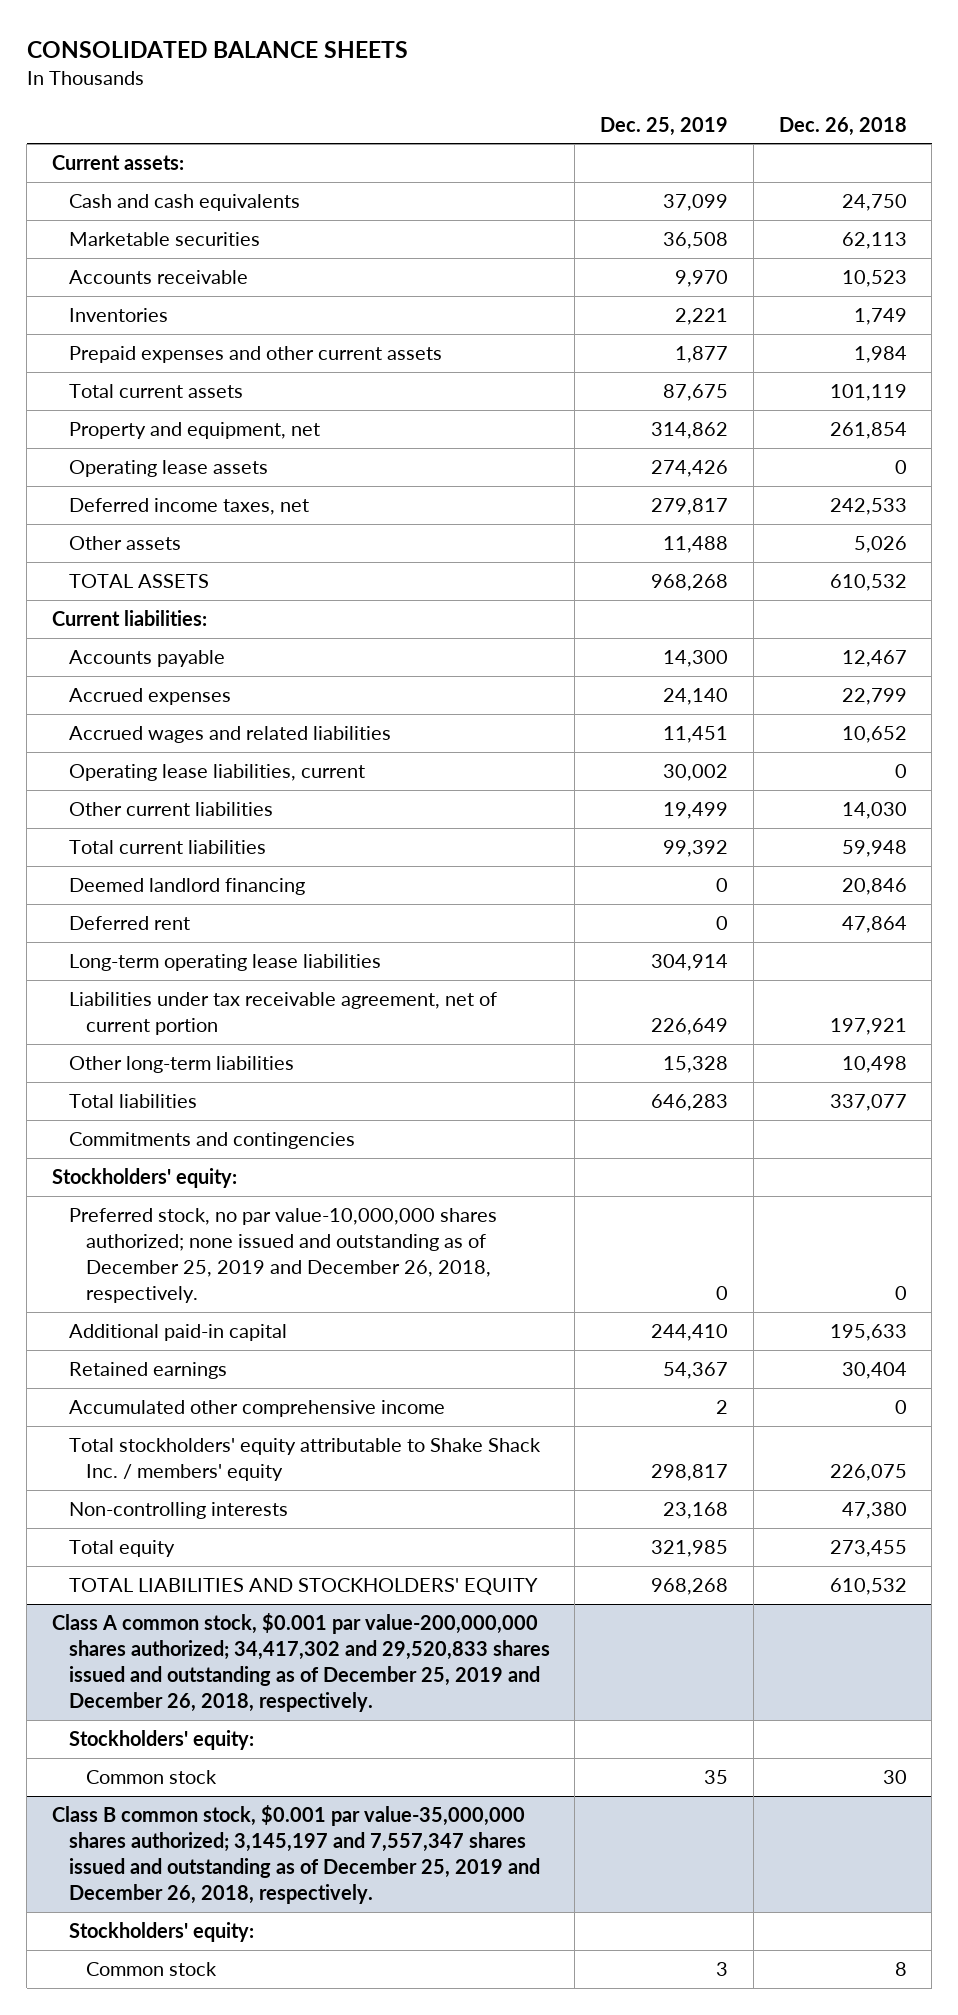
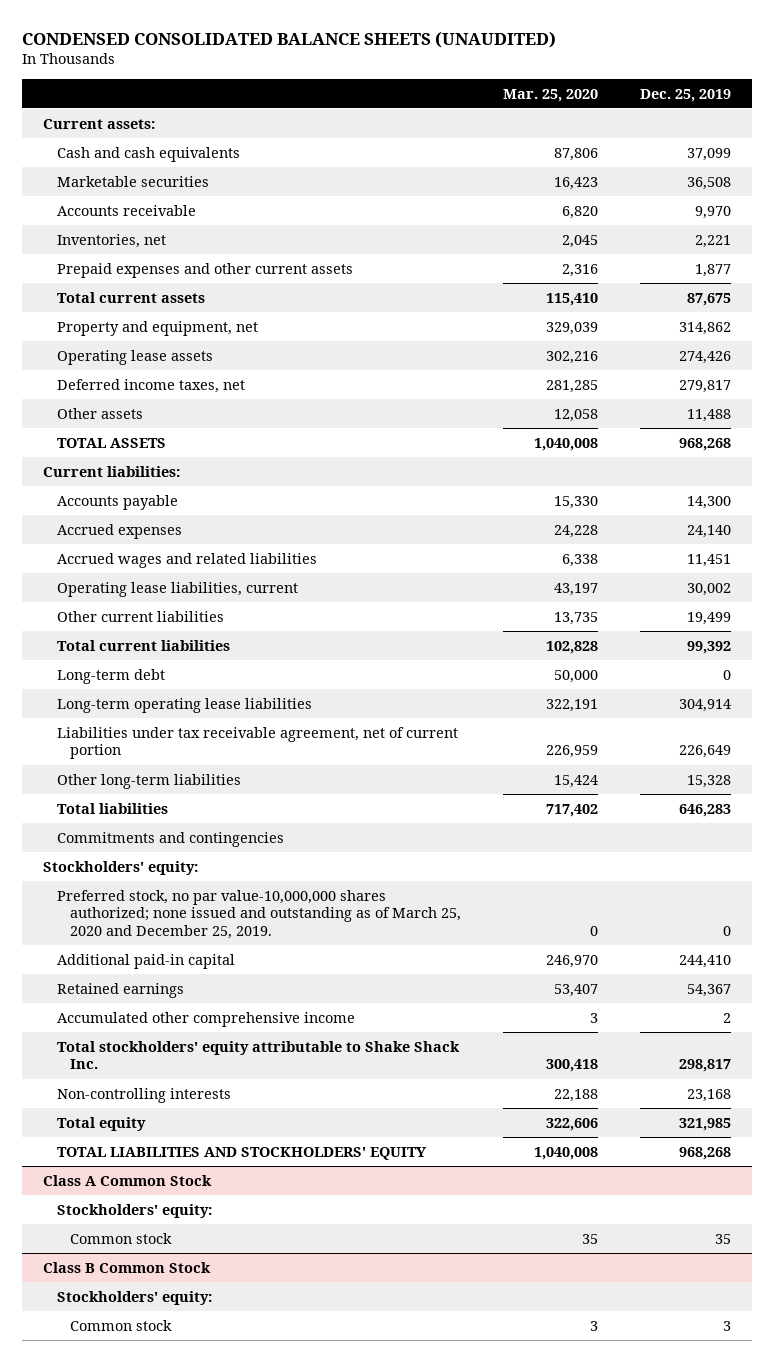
[26,40,408,58] CONSOLIDATED BALANCE SHEETS -> [22,30,557,48] CONDENSED CONSOLIDATED BALANCE SHEETS (UNAUDITED)
[778,116,907,136] Dec. 26, 2018 -> none
none -> [503,88,599,102] Mar. 25, 2020
[68,308,168,323] Inventories -> [56,233,166,248] Inventories, net
[68,878,305,896] Deemed landlord financing -> none
[68,916,190,931] Deferred rent -> none
none -> [56,668,165,684] Long-term debt
[68,1208,497,1303] Preferred stock, no par value-10,000,000 shares authorized; none issued and outstanding as of December 25, 2019 and December 26, 2018, respectively. -> [56,889,462,940] Preferred stock, no par value-10,000,000 shares authorized; none issued and outstanding as of March 25, 2020 and December 25, 2019.
[68,1438,541,1482] Total stockholders' equity attributable to Shake Shack Inc. / members' equity -> [56,1040,460,1070] Total stockholders' equity attributable to Shake Shack Inc.
[51,1613,550,1712] Class A common stock, $0.001 par value-200,000,000 shares authorized; 34,417,302 and 29,520,833 shares issued and outstanding as of December 25, 2019 and December 26, 2018, respectively. -> [43,1174,213,1186] Class A Common Stock
[51,1805,540,1904] Class B common stock, $0.001 par value-35,000,000 shares authorized; 3,145,197 and 7,557,347 shares issued and outstanding as of December 25, 2019 and December 26, 2018, respectively. -> [43,1261,212,1273] Class B Common Stock

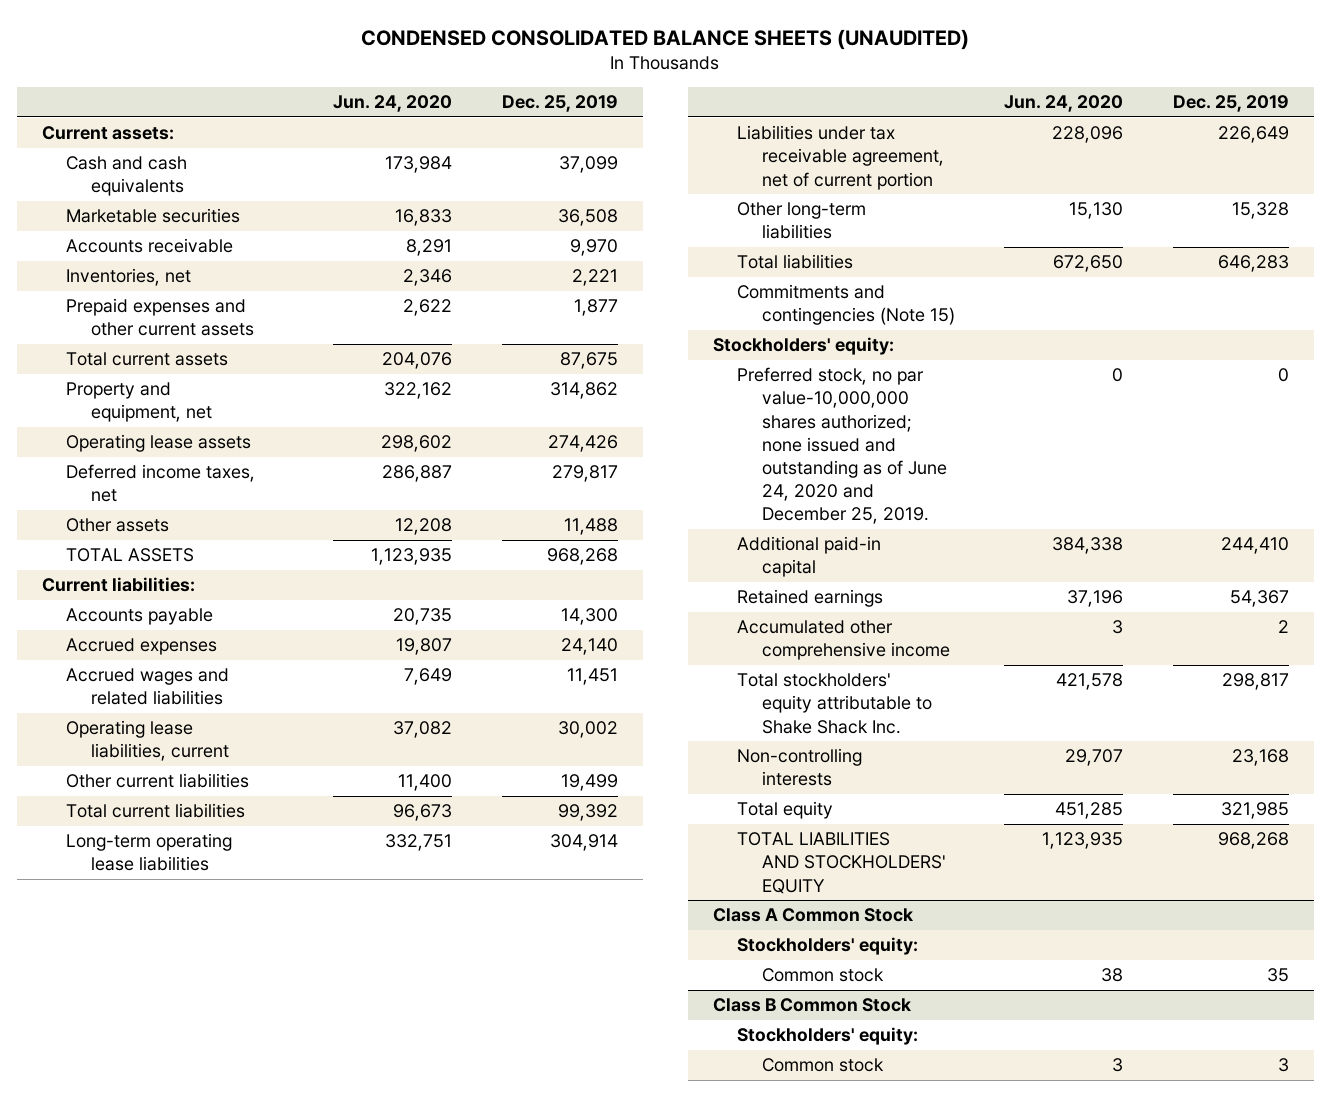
[503,88,599,102] Mar. 25, 2020 -> none
none -> [333,95,453,113] Jun. 24, 2020
[56,668,165,684] Long-term debt -> none
[56,831,284,847] Commitments and contingencies -> [737,284,955,326] Commitments and contingencies (Note 15)
[56,889,462,940] Preferred stock, no par value-10,000,000 shares authorized; none issued and outstanding as of March 25, 2020 and December 25, 2019. -> [737,367,947,525] Preferred stock, no par value-10,000,000 shares authorized; none issued and outstanding as of June 24, 2020 and December 25, 2019.

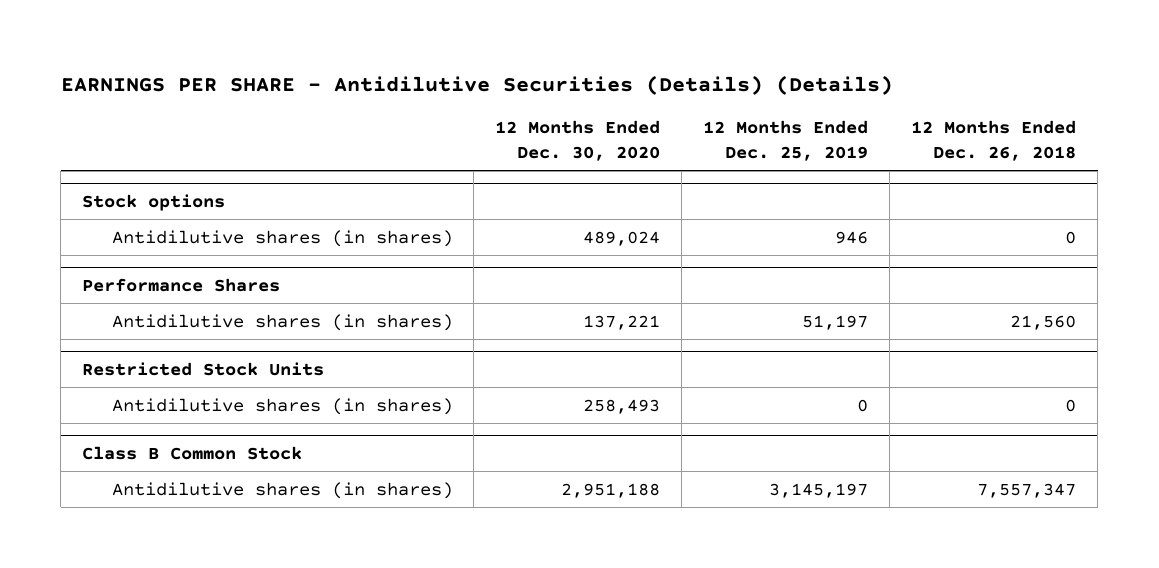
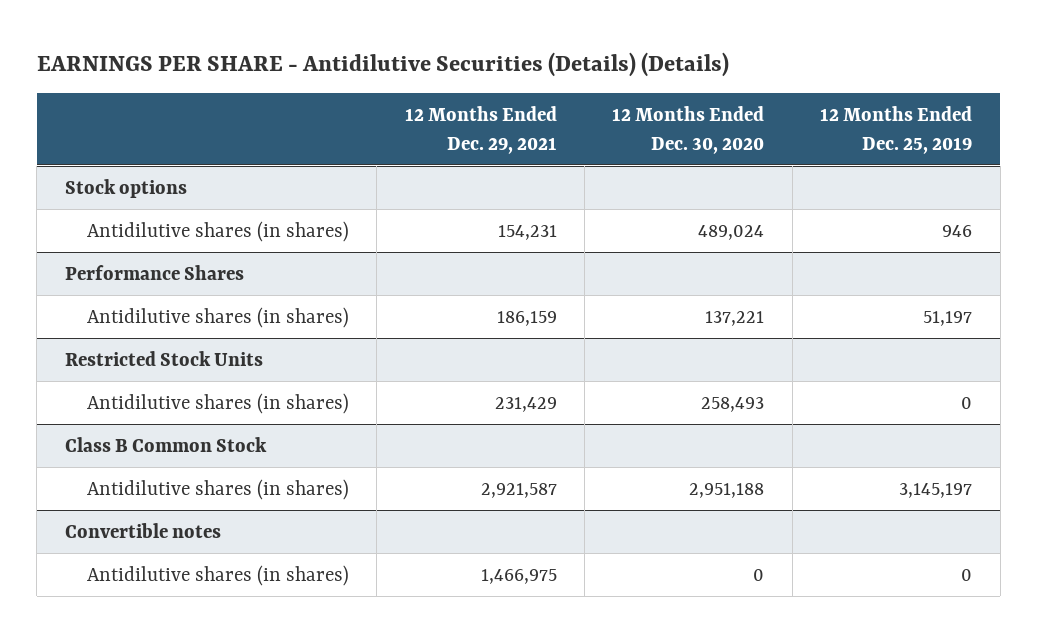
[911,120,1077,161] 12 Months Ended Dec. 26, 2018 -> none
none -> [404,106,557,154] 12 Months Ended Dec. 29, 2021
none -> [64,522,221,538] Convertible notes
none -> [86,564,349,586] Antidilutive shares (in shares)

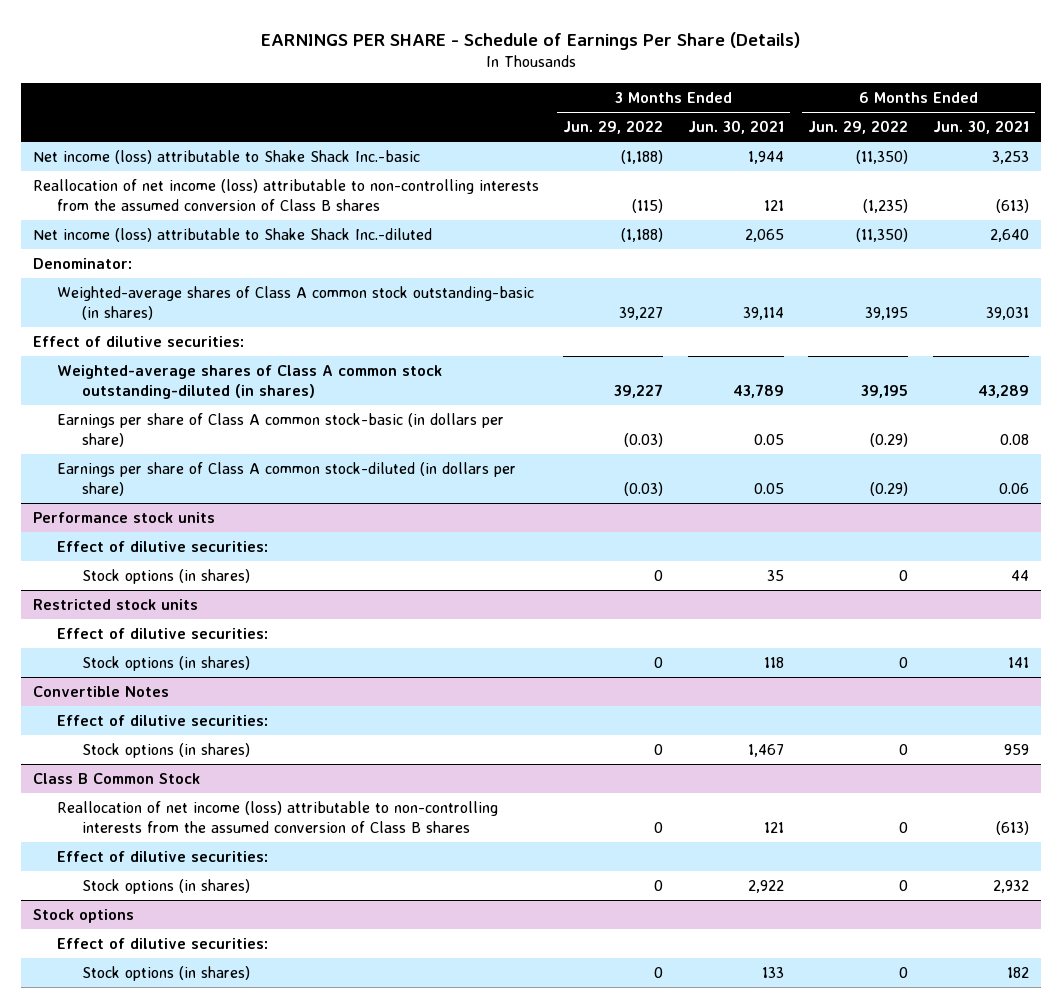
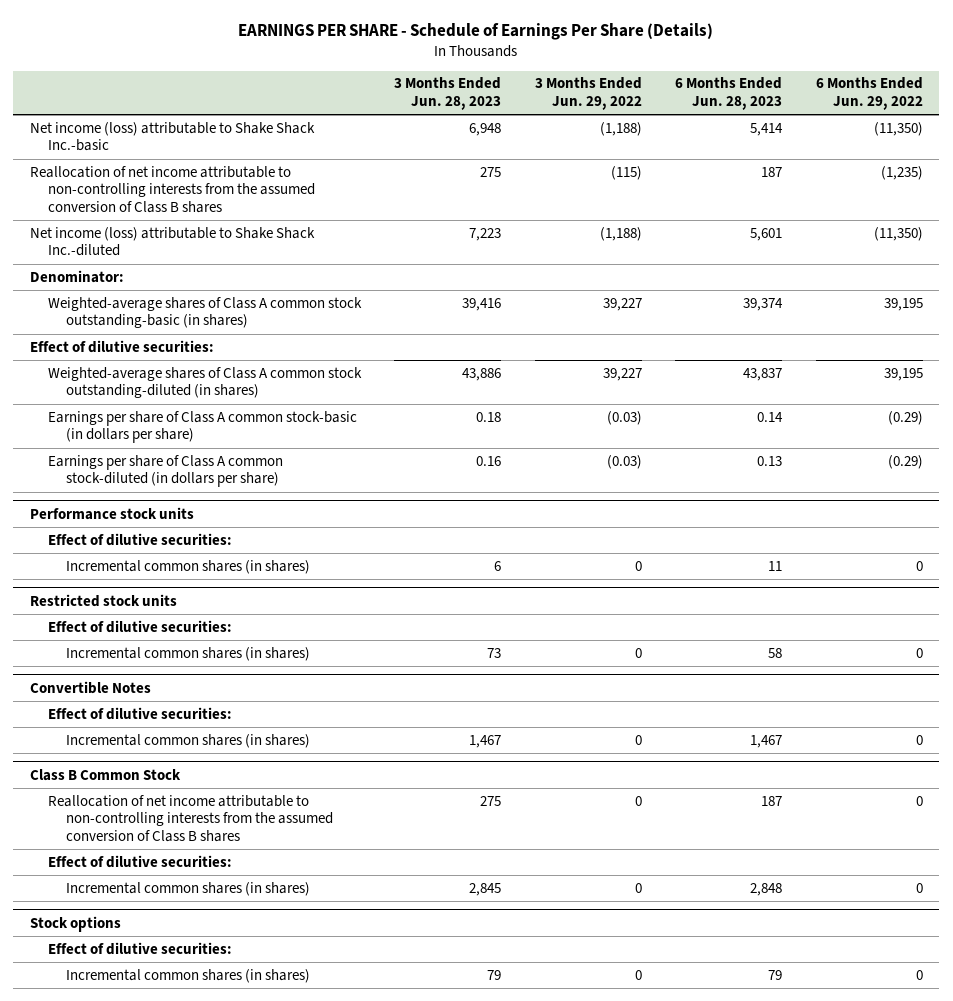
[687,120,784,135] Jun. 30, 2021 -> none
[932,120,1029,135] Jun. 30, 2021 -> none
none -> [394,77,502,111] 3 Months Ended Jun. 28, 2023
none -> [675,77,783,111] 6 Months Ended Jun. 28, 2023
[32,178,539,212] Reallocation of net income (loss) attributable to non-controlling interests from the assumed conversion of Class B shares -> [29,165,315,214] Reallocation of net income attributable to non-controlling interests from the assumed conversion of Class B shares
[81,568,250,584] Stock options (in shares) -> [66,559,311,574] Incremental common shares (in shares)
[81,655,250,671] Stock options (in shares) -> [66,646,311,661] Incremental common shares (in shares)
[81,742,250,758] Stock options (in shares) -> [66,733,311,748] Incremental common shares (in shares)
[57,800,499,834] Reallocation of net income (loss) attributable to non-controlling interests from the assumed conversion of Class B shares -> [47,794,334,843] Reallocation of net income attributable to non-controlling interests from the assumed conversion of Class B shares
[81,878,250,894] Stock options (in shares) -> [66,881,311,896] Incremental common shares (in shares)
[81,965,250,981] Stock options (in shares) -> [66,968,311,983] Incremental common shares (in shares)

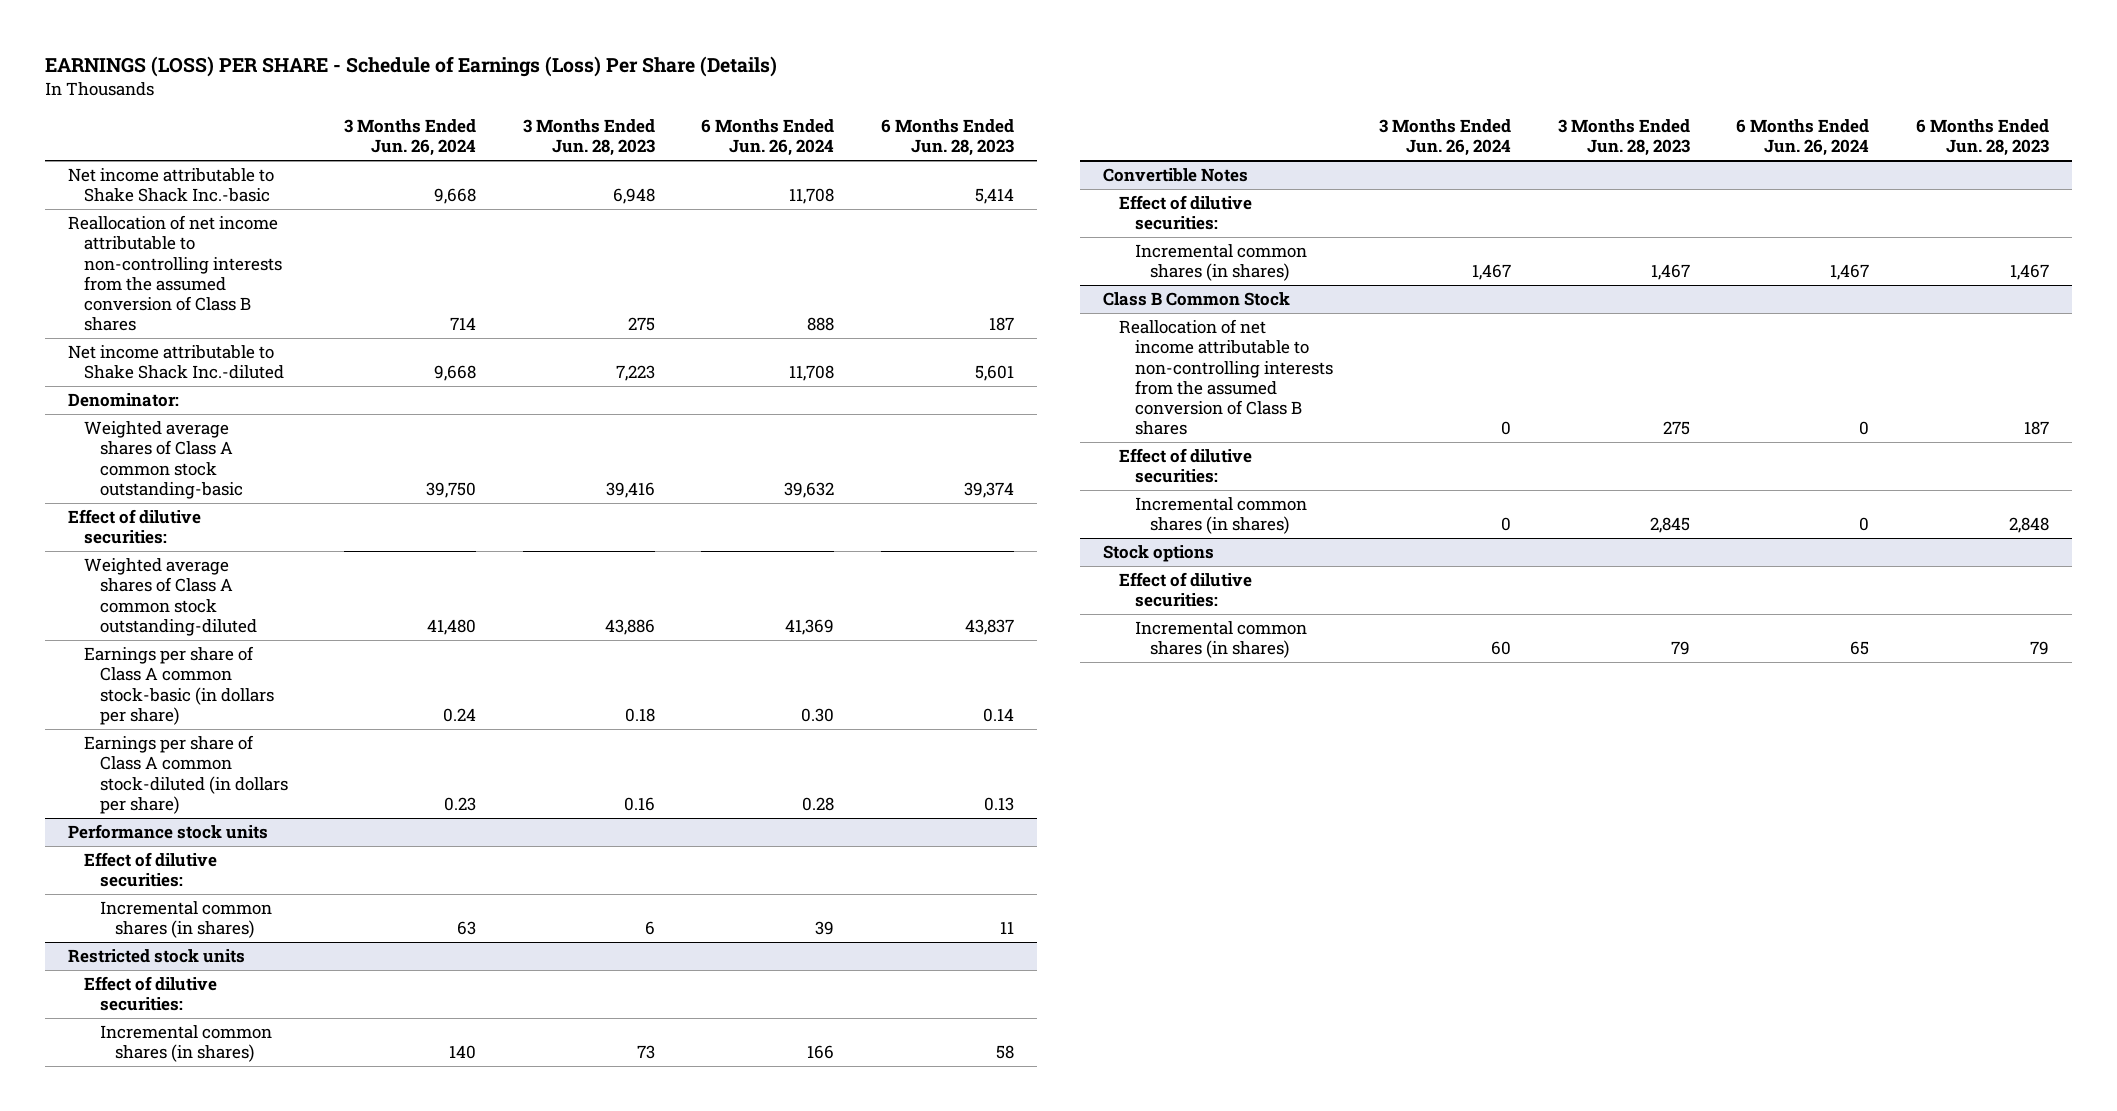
[238,22,714,40] EARNINGS PER SHARE - Schedule of Earnings Per Share (Details) -> [45,55,778,77] EARNINGS (LOSS) PER SHARE - Schedule of Earnings (Loss) Per Share (Details)
[534,77,642,111] 3 Months Ended Jun. 29, 2022 -> none
[815,77,923,111] 6 Months Ended Jun. 29, 2022 -> none
none -> [344,119,477,157] 3 Months Ended Jun. 26, 2024
none -> [701,119,835,157] 6 Months Ended Jun. 26, 2024
[29,121,315,152] Net income (loss) attributable to Shake Shack Inc.-basic -> [68,168,275,203] Net income attributable to Shake Shack Inc.-basic
[29,226,315,257] Net income (loss) attributable to Shake Shack Inc.-diluted -> [68,345,285,380] Net income attributable to Shake Shack Inc.-diluted
[47,296,362,329] Weighted-average shares of Class A common stock outstanding-basic (in shares) -> [84,421,243,499] Weighted average shares of Class A common stock outstanding-basic
[47,366,362,399] Weighted-average shares of Class A common stock outstanding-diluted (in shares) -> [84,558,257,636] Weighted average shares of Class A common stock outstanding-diluted

